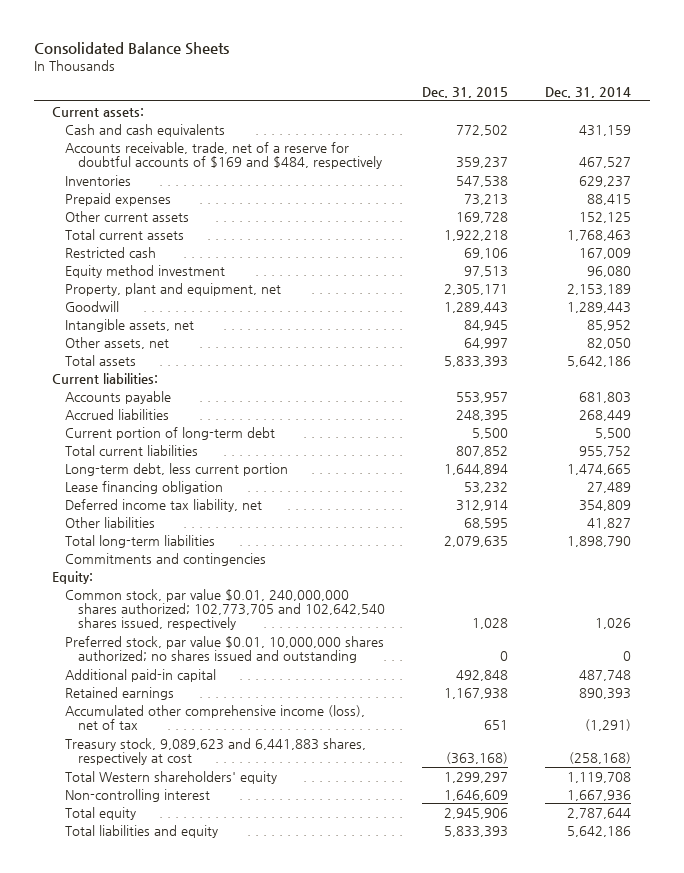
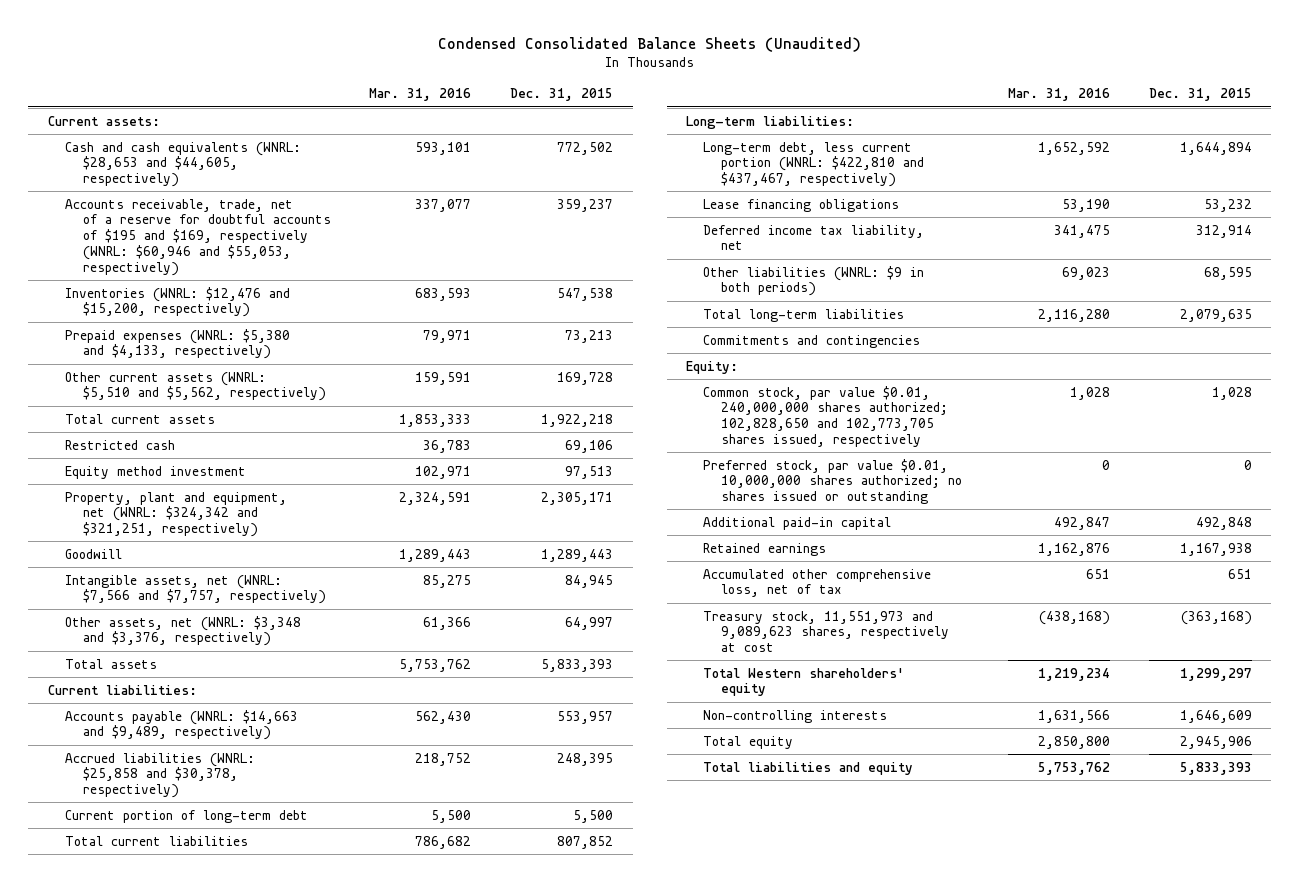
[33,42,229,56] Consolidated Balance Sheets -> [437,37,861,53] Condensed Consolidated Balance Sheets (Unaudited)
[545,86,632,98] Dec. 31, 2014 -> none
none -> [369,88,472,102] Mar. 31, 2016
[65,123,226,137] Cash and cash equivalents -> [65,141,302,188] Cash and cash equivalents (WNRL: $28,653 and $44,605, respectively)
[65,141,382,169] Accounts receivable, trade, net of a reserve for doubtful accounts of $169 and $484, respectively -> [65,198,331,276] Accounts receivable, trade, net of a reserve for doubtful accounts of $195 and $169, respectively (WNRL: $60,946 and $55,053, respectively)
[65,174,132,186] Inventories -> [65,286,291,318] Inventories (WNRL: $12,476 and $15,200, respectively)
[65,192,172,206] Prepaid expenses -> [65,328,291,360] Prepaid expenses (WNRL: $5,380 and $4,133, respectively)
[65,210,190,222] Other current assets -> [65,371,326,402] Other current assets (WNRL: $5,510 and $5,562, respectively)
[65,282,282,296] Property, plant and equipment, net -> [65,491,288,538] Property, plant and equipment, net (WNRL: $324,342 and $321,251, respectively)
[65,318,195,332] Intangible assets, net -> [65,574,326,605] Intangible assets, net (WNRL: $7,566 and $7,757, respectively)
[65,336,170,349] Other assets, net -> [65,615,302,647] Other assets, net (WNRL: $3,348 and $3,376, respectively)
[65,390,172,404] Accounts payable -> [65,709,299,741] Accounts payable (WNRL: $14,663 and $9,489, respectively)
[65,408,170,420] Accrued liabilities -> [65,752,256,799] Accrued liabilities (WNRL: $25,858 and $30,378, respectively)
none -> [686,115,855,129] Long-term liabilities:
[65,462,289,476] Long-term debt, less current portion -> [703,141,924,188] Long-term debt, less current portion (WNRL: $422,810 and $437,467, respectively)
[65,480,224,494] Lease financing obligation -> [703,198,900,212] Lease financing obligations
[65,516,156,528] Other liabilities -> [703,265,925,297] Other liabilities (WNRL: $9 in both periods)
[65,588,385,631] Common stock, par value $0.01, 240,000,000 shares authorized; 102,773,705 and 102,642,540 shares issued, respectively -> [703,385,948,448] Common stock, par value $0.01, 240,000,000 shares authorized; 102,828,650 and 102,773,705 shares issued, respectively
[65,635,385,663] Preferred stock, par value $0.01, 10,000,000 shares authorized; no shares issued and outstanding -> [703,458,962,505] Preferred stock, par value $0.01, 10,000,000 shares authorized; no shares issued or outstanding
[65,704,366,730] Accumulated other comprehensive income (loss), net of tax -> [703,568,932,598] Accumulated other comprehensive loss, net of tax
[65,737,367,765] Treasury stock, 9,089,623 and 6,441,883 shares, respectively at cost -> [703,610,949,653] Treasury stock, 11,551,973 and 9,089,623 shares, respectively at cost
[65,788,211,802] Non-controlling interest -> [703,709,888,723] Non-controlling interests

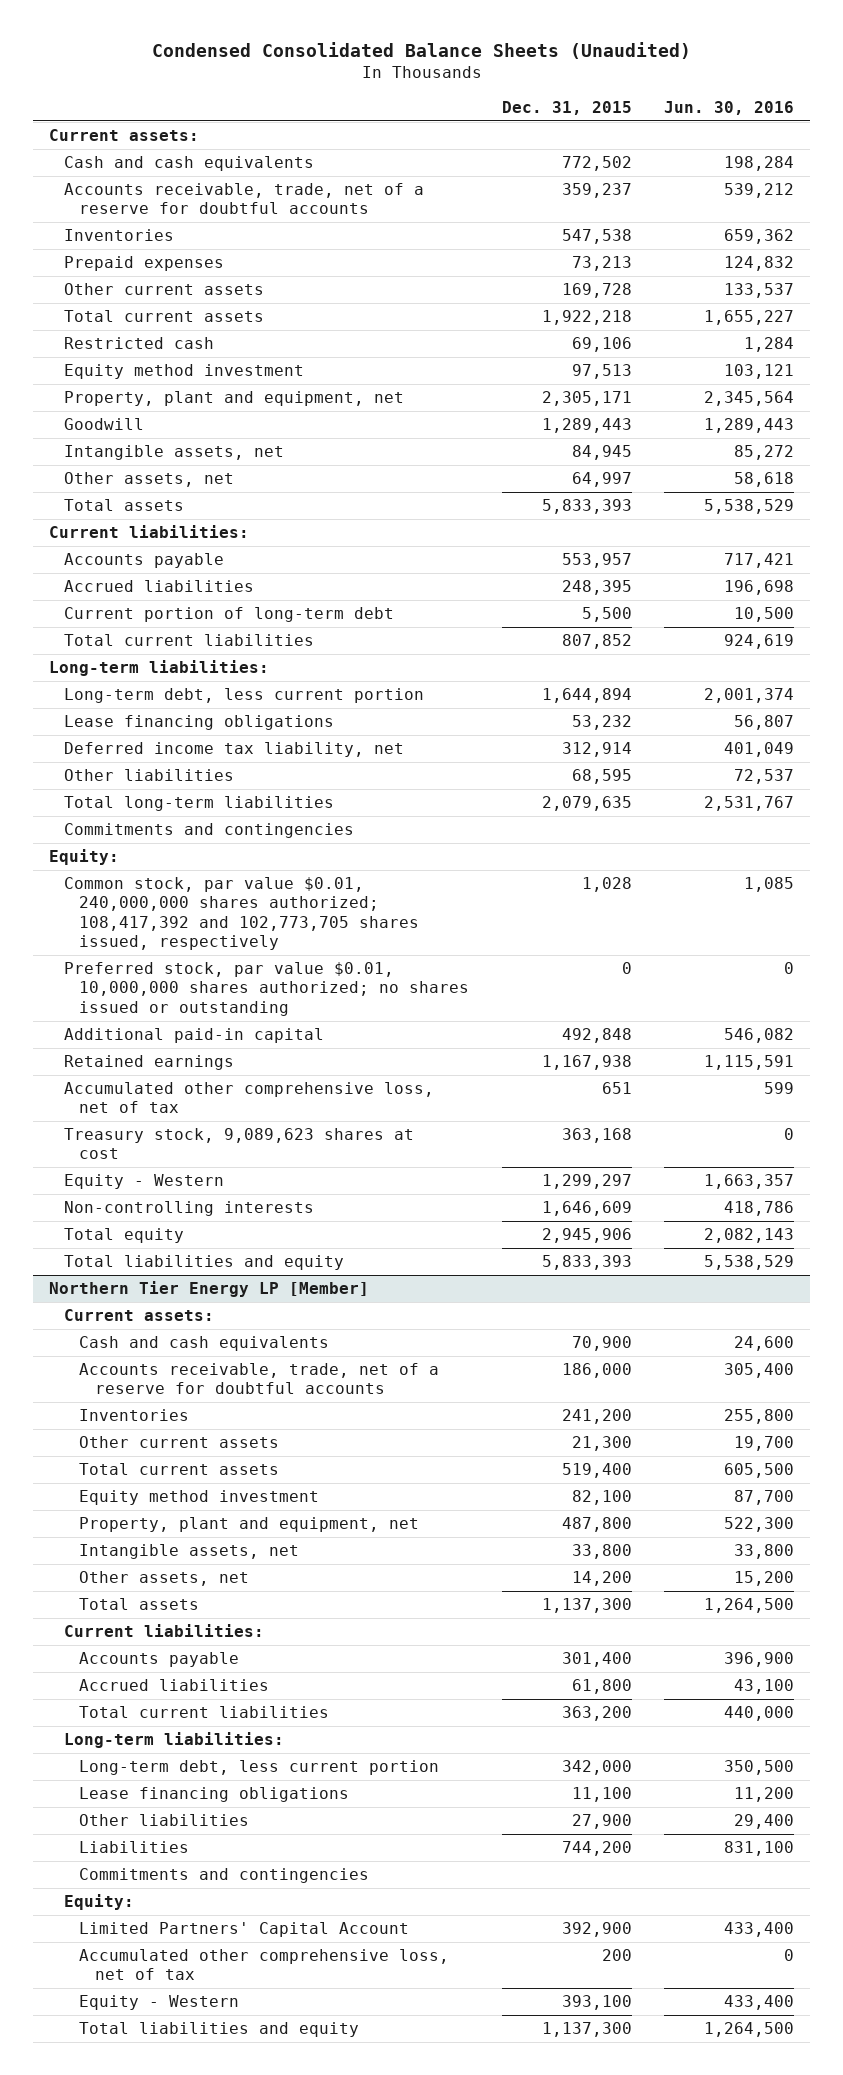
[369,88,472,102] Mar. 31, 2016 -> none
none -> [664,100,795,115] Jun. 30, 2016
[65,141,302,188] Cash and cash equivalents (WNRL: $28,653 and $44,605, respectively) -> [64,156,315,172] Cash and cash equivalents
[65,198,331,276] Accounts receivable, trade, net of a reserve for doubtful accounts of $195 and $169, respectively (WNRL: $60,946 and $55,053, respectively) -> [64,183,425,215] Accounts receivable, trade, net of a reserve for doubtful accounts
[65,286,291,318] Inventories (WNRL: $12,476 and $15,200, respectively) -> [64,229,175,242] Inventories
[65,328,291,360] Prepaid expenses (WNRL: $5,380 and $4,133, respectively) -> [64,256,225,272] Prepaid expenses
[65,371,326,402] Other current assets (WNRL: $5,510 and $5,562, respectively) -> [64,283,265,296] Other current assets
[65,491,288,538] Property, plant and equipment, net (WNRL: $324,342 and $321,251, respectively) -> [64,391,405,407] Property, plant and equipment, net
[65,574,326,605] Intangible assets, net (WNRL: $7,566 and $7,757, respectively) -> [64,445,285,461] Intangible assets, net
[65,615,302,647] Other assets, net (WNRL: $3,348 and $3,376, respectively) -> [64,472,235,488] Other assets, net
[65,709,299,741] Accounts payable (WNRL: $14,663 and $9,489, respectively) -> [64,553,225,569] Accounts payable
[65,752,256,799] Accrued liabilities (WNRL: $25,858 and $30,378, respectively) -> [64,580,255,593] Accrued liabilities
[703,141,924,188] Long-term debt, less current portion (WNRL: $422,810 and $437,467, respectively) -> [64,688,425,704] Long-term debt, less current portion
[703,265,925,297] Other liabilities (WNRL: $9 in both periods) -> [64,769,235,782] Other liabilities
[703,385,948,448] Common stock, par value $0.01, 240,000,000 shares authorized; 102,828,650 and 102,773,705 shares issued, respectively -> [64,877,420,950] Common stock, par value $0.01, 240,000,000 shares authorized; 108,417,392 and 102,773,705 shares issued, respectively
[703,610,949,653] Treasury stock, 11,551,973 and 9,089,623 shares, respectively at cost -> [64,1128,415,1160] Treasury stock, 9,089,623 shares at cost
[1180,610,1252,625] (363,168) -> [561,1128,632,1144] 363,168
[703,667,905,697] Total Western shareholders' equity -> [64,1174,225,1190] Equity - Western
none -> [49,1281,370,1298] Northern Tier Energy LP [Member]
none -> [64,1309,215,1322] Current assets:
none -> [79,1336,330,1352] Cash and cash equivalents
none -> [79,1363,440,1395] Accounts receivable, trade, net of a reserve for doubtful accounts
none -> [79,1409,190,1422] Inventories
none -> [79,1436,280,1449] Other current assets
none -> [79,1463,280,1476] Total current assets
none -> [79,1490,320,1506] Equity method investment
none -> [79,1517,420,1533] Property, plant and equipment, net
none -> [79,1544,300,1560] Intangible assets, net
none -> [79,1571,250,1587] Other assets, net
none -> [79,1598,200,1611] Total assets
none -> [64,1624,265,1638] Current liabilities:
none -> [79,1652,240,1668] Accounts payable
none -> [79,1679,270,1692] Accrued liabilities
none -> [79,1706,330,1719] Total current liabilities
none -> [64,1732,285,1749] Long-term liabilities:
none -> [79,1760,440,1776] Long-term debt, less current portion
none -> [79,1787,350,1803] Lease financing obligations
none -> [79,1814,250,1827] Other liabilities
none -> [79,1841,190,1854] Liabilities
none -> [79,1868,370,1884] Commitments and contingencies
none -> [64,1894,135,1911] Equity:
none -> [79,1922,410,1938] Limited Partners' Capital Account
none -> [79,1949,450,1981] Accumulated other comprehensive loss, net of tax
none -> [79,1995,240,2011] Equity - Western
none -> [79,2022,360,2038] Total liabilities and equity

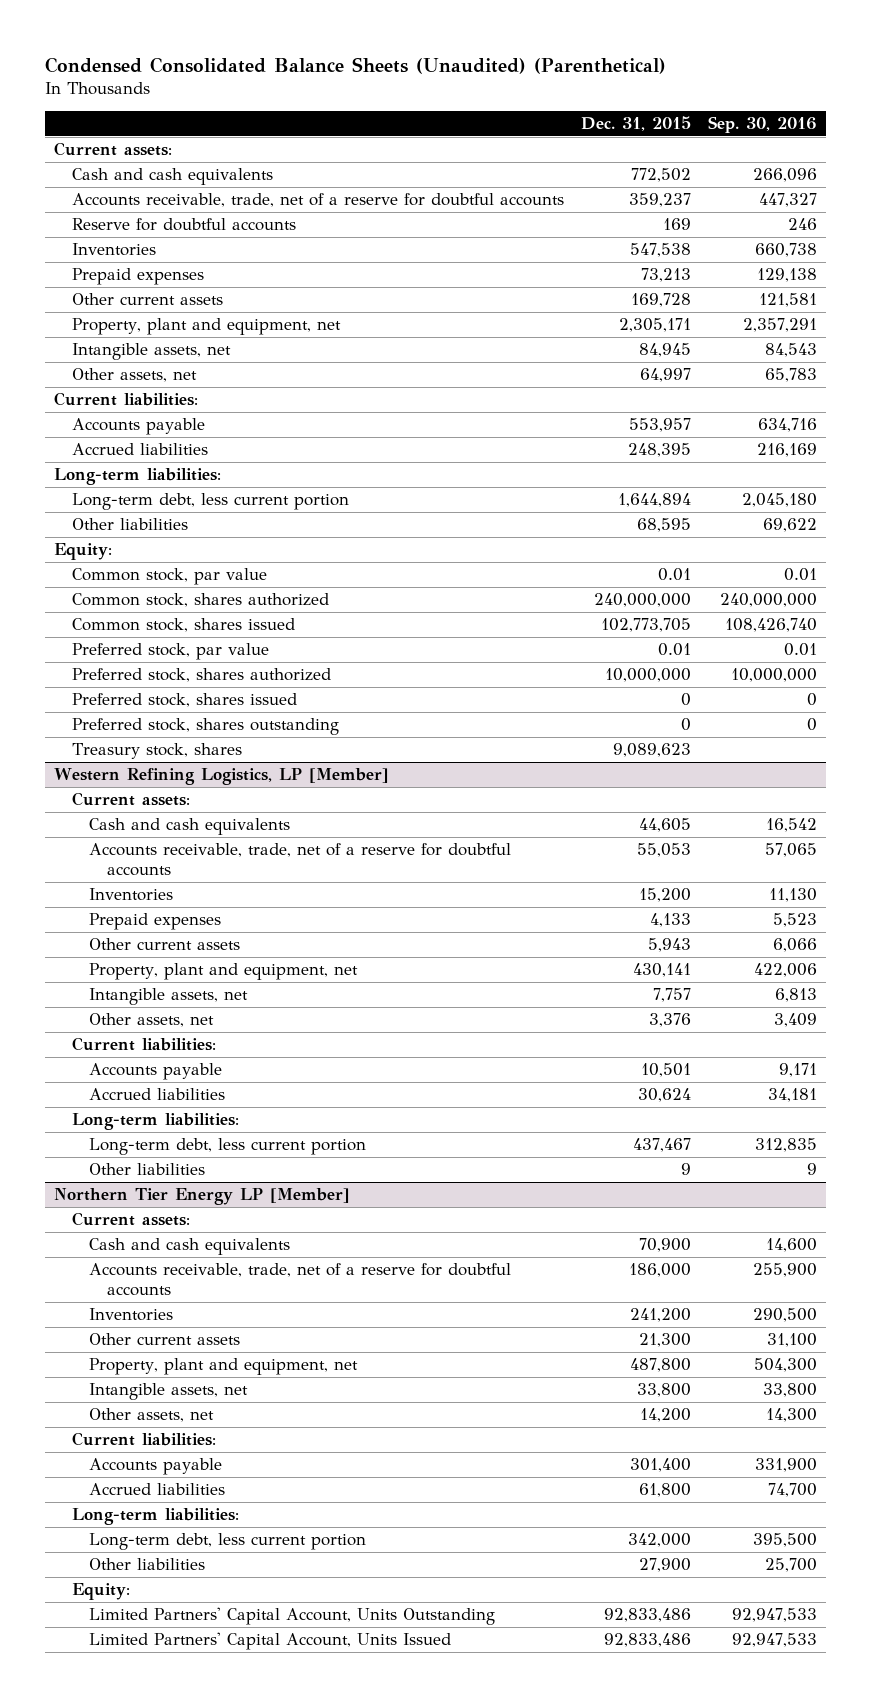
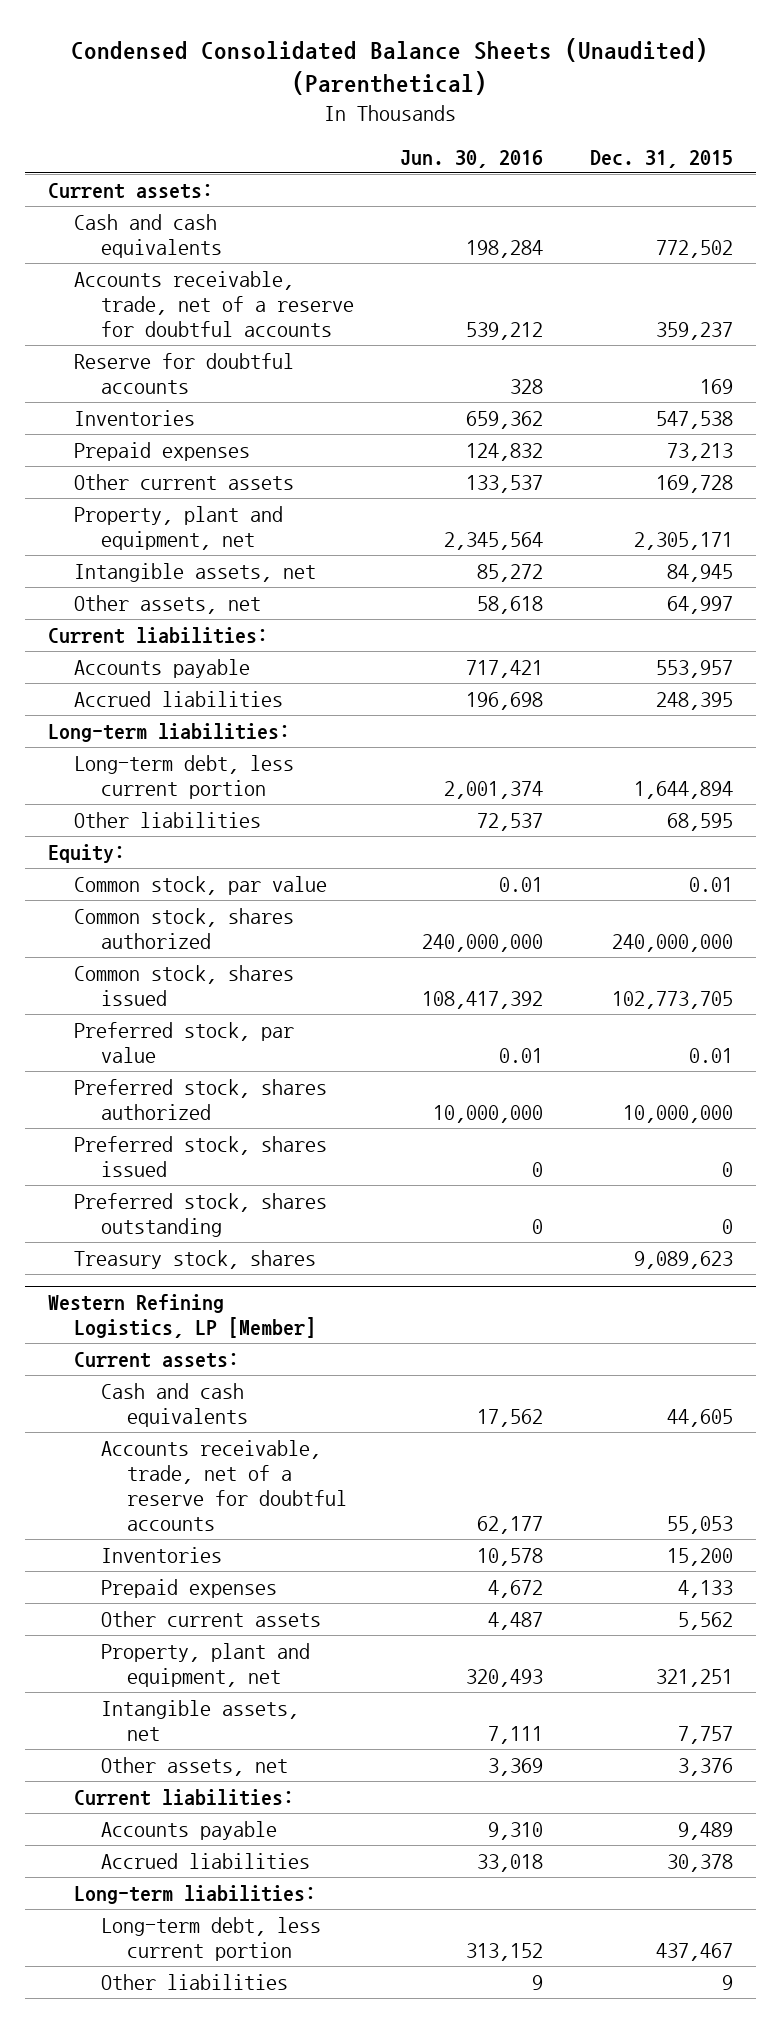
[708,116,818,134] Sep. 30, 2016 -> none
none -> [400,149,544,168] Jun. 30, 2016
[648,938,692,953] 5,943 -> [677,1611,733,1630] 5,562
[633,963,692,978] 430,141 -> [655,1668,733,1687] 321,251
[641,1063,692,1078] 10,501 -> [677,1821,733,1840] 9,489
[638,1088,692,1103] 30,624 -> [666,1853,733,1872] 30,378
[54,1188,351,1206] Northern Tier Energy LP [Member] -> none
[71,1212,190,1227] Current assets: -> none
[89,1238,291,1256] Cash and cash equivalents -> none
[89,1263,512,1297] Accounts receivable, trade, net of a reserve for doubtful accounts -> none
[89,1308,174,1322] Inventories -> none
[89,1333,241,1346] Other current assets -> none
[89,1358,359,1376] Property, plant and equipment, net -> none
[89,1383,249,1401] Intangible assets, net -> none
[89,1408,215,1423] Other assets, net -> none
[71,1432,216,1447] Current liabilities: -> none
[89,1458,223,1476] Accounts payable -> none
[89,1483,226,1496] Accrued liabilities -> none
[71,1508,239,1526] Long-term liabilities: -> none
[89,1533,367,1551] Long-term debt, less current portion -> none
[89,1558,206,1571] Other liabilities -> none
[71,1583,130,1601] Equity: -> none
[89,1607,496,1626] Limited Partners' Capital Account, Units Outstanding -> none
[89,1632,452,1651] Limited Partners' Capital Account, Units Issued -> none

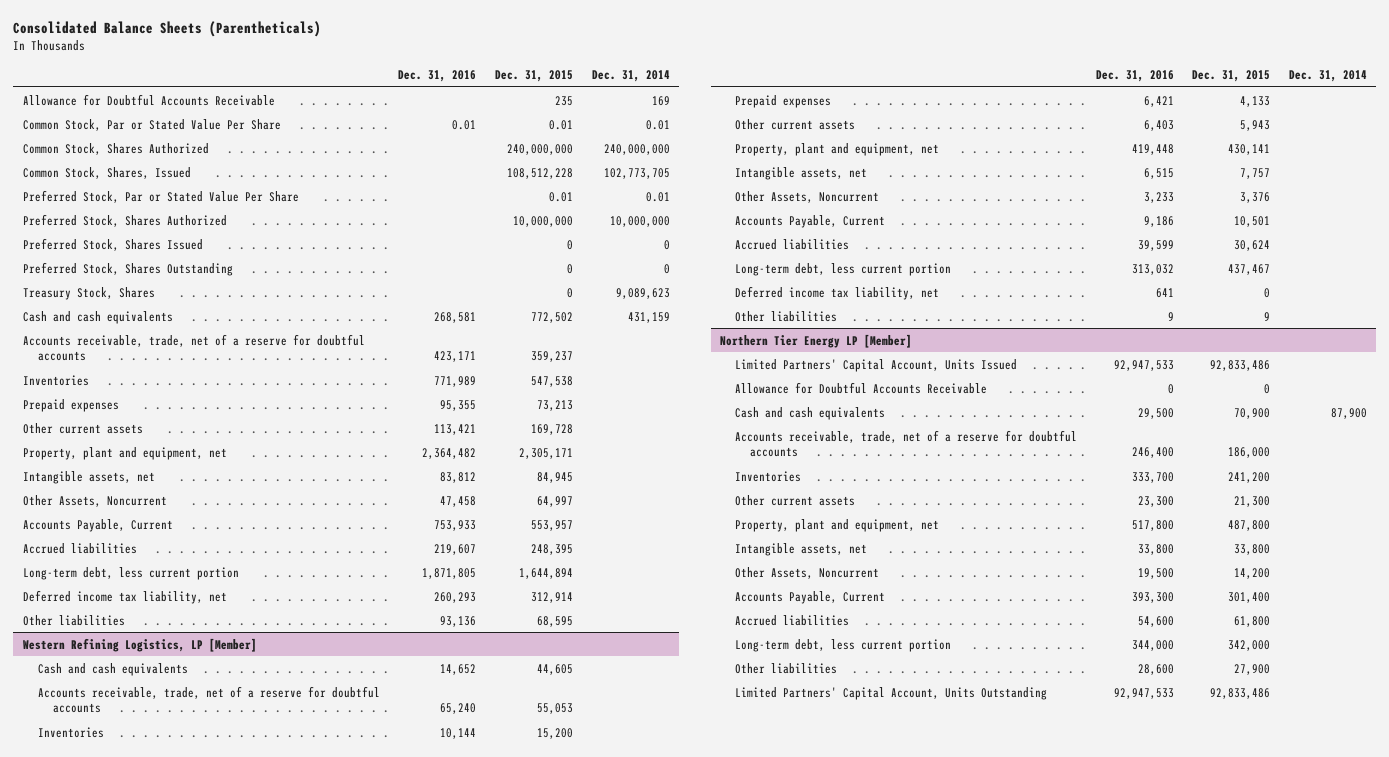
[71,37,709,95] Condensed Consolidated Balance Sheets (Unaudited) (Parenthetical) -> [13,20,322,37] Consolidated Balance Sheets (Parentheticals)
[400,149,544,168] Jun. 30, 2016 -> none
none -> [398,70,477,83] Dec. 31, 2016
none -> [591,70,670,83] Dec. 31, 2014
[48,182,214,199] Current assets: -> none
none -> [22,93,275,106] Allowance for Doubtful Accounts Receivable
none -> [22,118,281,131] Common Stock, Par or Stated Value Per Share
none -> [22,142,209,155] Common Stock, Shares Authorized
none -> [22,166,191,179] Common Stock, Shares, Issued
none -> [22,189,299,203] Preferred Stock, Par or Stated Value Per Share
none -> [22,213,227,227] Preferred Stock, Shares Authorized
none -> [22,237,203,251] Preferred Stock, Shares Issued
none -> [22,261,233,276] Preferred Stock, Shares Outstanding
none -> [22,286,155,300] Treasury Stock, Shares
[74,352,295,394] Reserve for doubtful accounts -> none
[48,626,269,644] Current liabilities: -> none
[74,594,262,614] Other assets, net -> [22,494,167,507] Other Assets, Noncurrent
[74,658,251,678] Accounts payable -> [22,518,173,532] Accounts Payable, Current
[48,722,291,742] Long-term liabilities: -> none
none -> [22,589,227,604] Deferred income tax liability, net
[48,843,126,863] Equity: -> none
[74,875,328,895] Common stock, par value -> none
[74,907,295,949] Common stock, shares authorized -> none
[74,964,295,1006] Common stock, shares issued -> none
[74,1021,295,1063] Preferred stock, par value -> none
[74,1078,328,1120] Preferred stock, shares authorized -> none
[74,1135,328,1177] Preferred stock, shares issued -> none
[74,1192,328,1237] Preferred stock, shares outstanding -> none
[74,1249,317,1269] Treasury stock, shares -> none
[74,1351,240,1368] Current assets: -> none
[677,1611,733,1630] 5,562 -> [1240,119,1271,131] 5,943
[655,1668,733,1687] 321,251 -> [1228,143,1271,155] 430,141
[74,1788,295,1806] Current liabilities: -> none
[74,1884,317,1904] Long-term liabilities: -> none
[100,1756,288,1776] Other assets, net -> [735,190,880,203] Other Assets, Noncurrent
[100,1820,277,1840] Accounts payable -> [735,214,886,228] Accounts Payable, Current
[677,1821,733,1840] 9,489 -> [1234,215,1271,227] 10,501
[666,1853,733,1872] 30,378 -> [1234,239,1271,251] 30,624
none -> [735,285,940,300] Deferred income tax liability, net
none -> [719,333,912,348] Northern Tier Energy LP [Member]
none -> [735,358,1018,372] Limited Partners' Capital Account, Units Issued
none -> [735,381,988,394] Allowance for Doubtful Accounts Receivable
none -> [735,406,886,420] Cash and cash equivalents
none -> [735,429,1078,458] Accounts receivable, trade, net of a reserve for doubtful accounts
none -> [735,470,802,482] Inventories
none -> [735,494,856,506] Other current assets
none -> [735,518,940,532] Property, plant and equipment, net
none -> [735,542,868,556] Intangible assets, net
none -> [735,566,880,579] Other Assets, Noncurrent
none -> [735,590,886,604] Accounts Payable, Current
none -> [735,614,850,626] Accrued liabilities
none -> [735,638,952,652] Long-term debt, less current portion
none -> [735,662,838,674] Other liabilities
none -> [735,686,1048,700] Limited Partners' Capital Account, Units Outstanding

